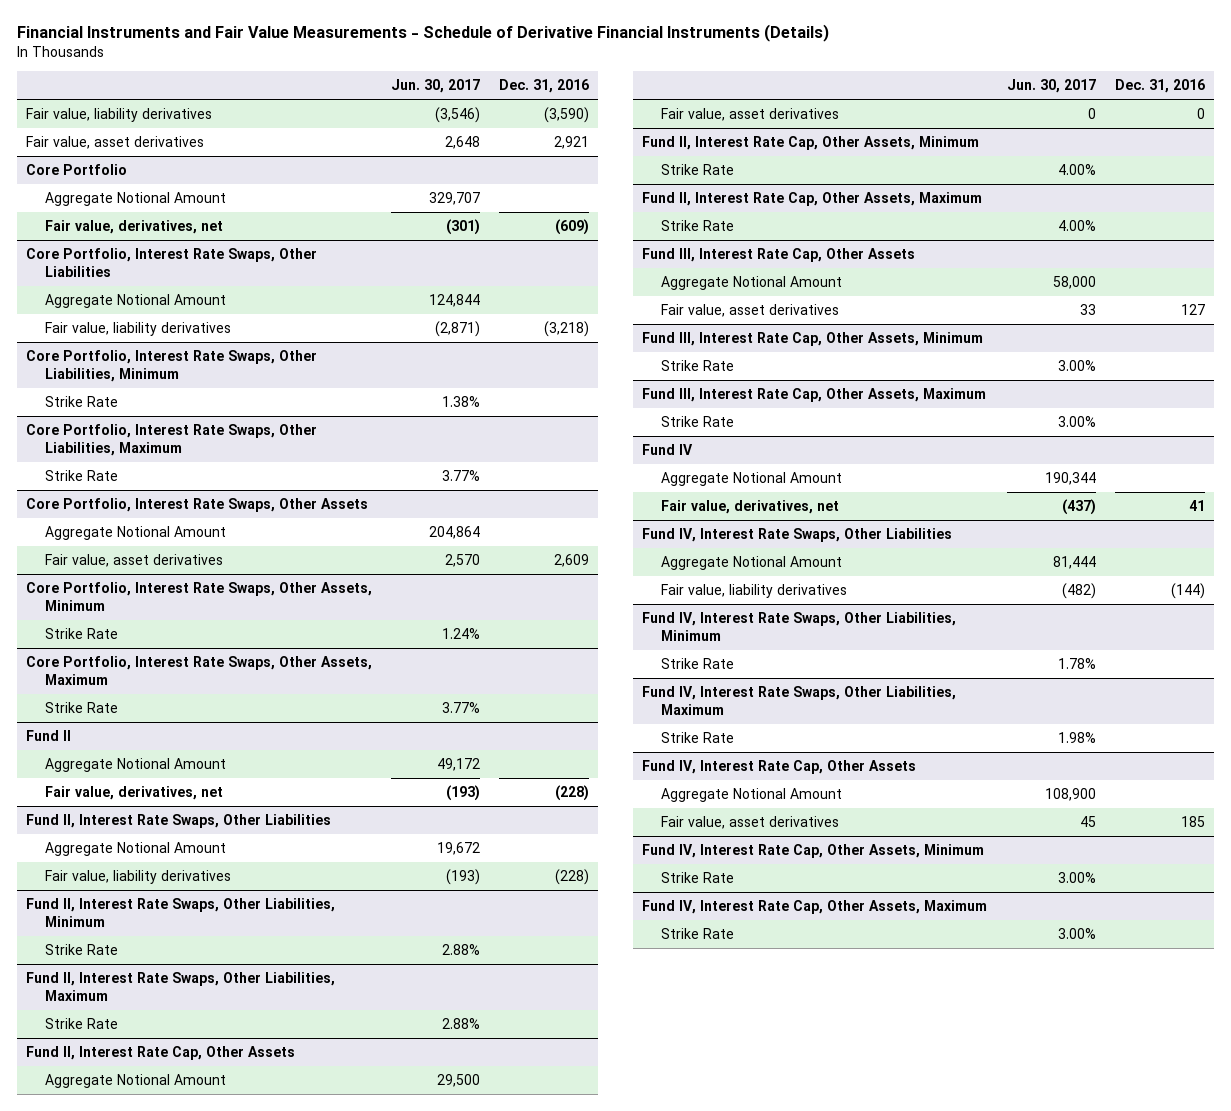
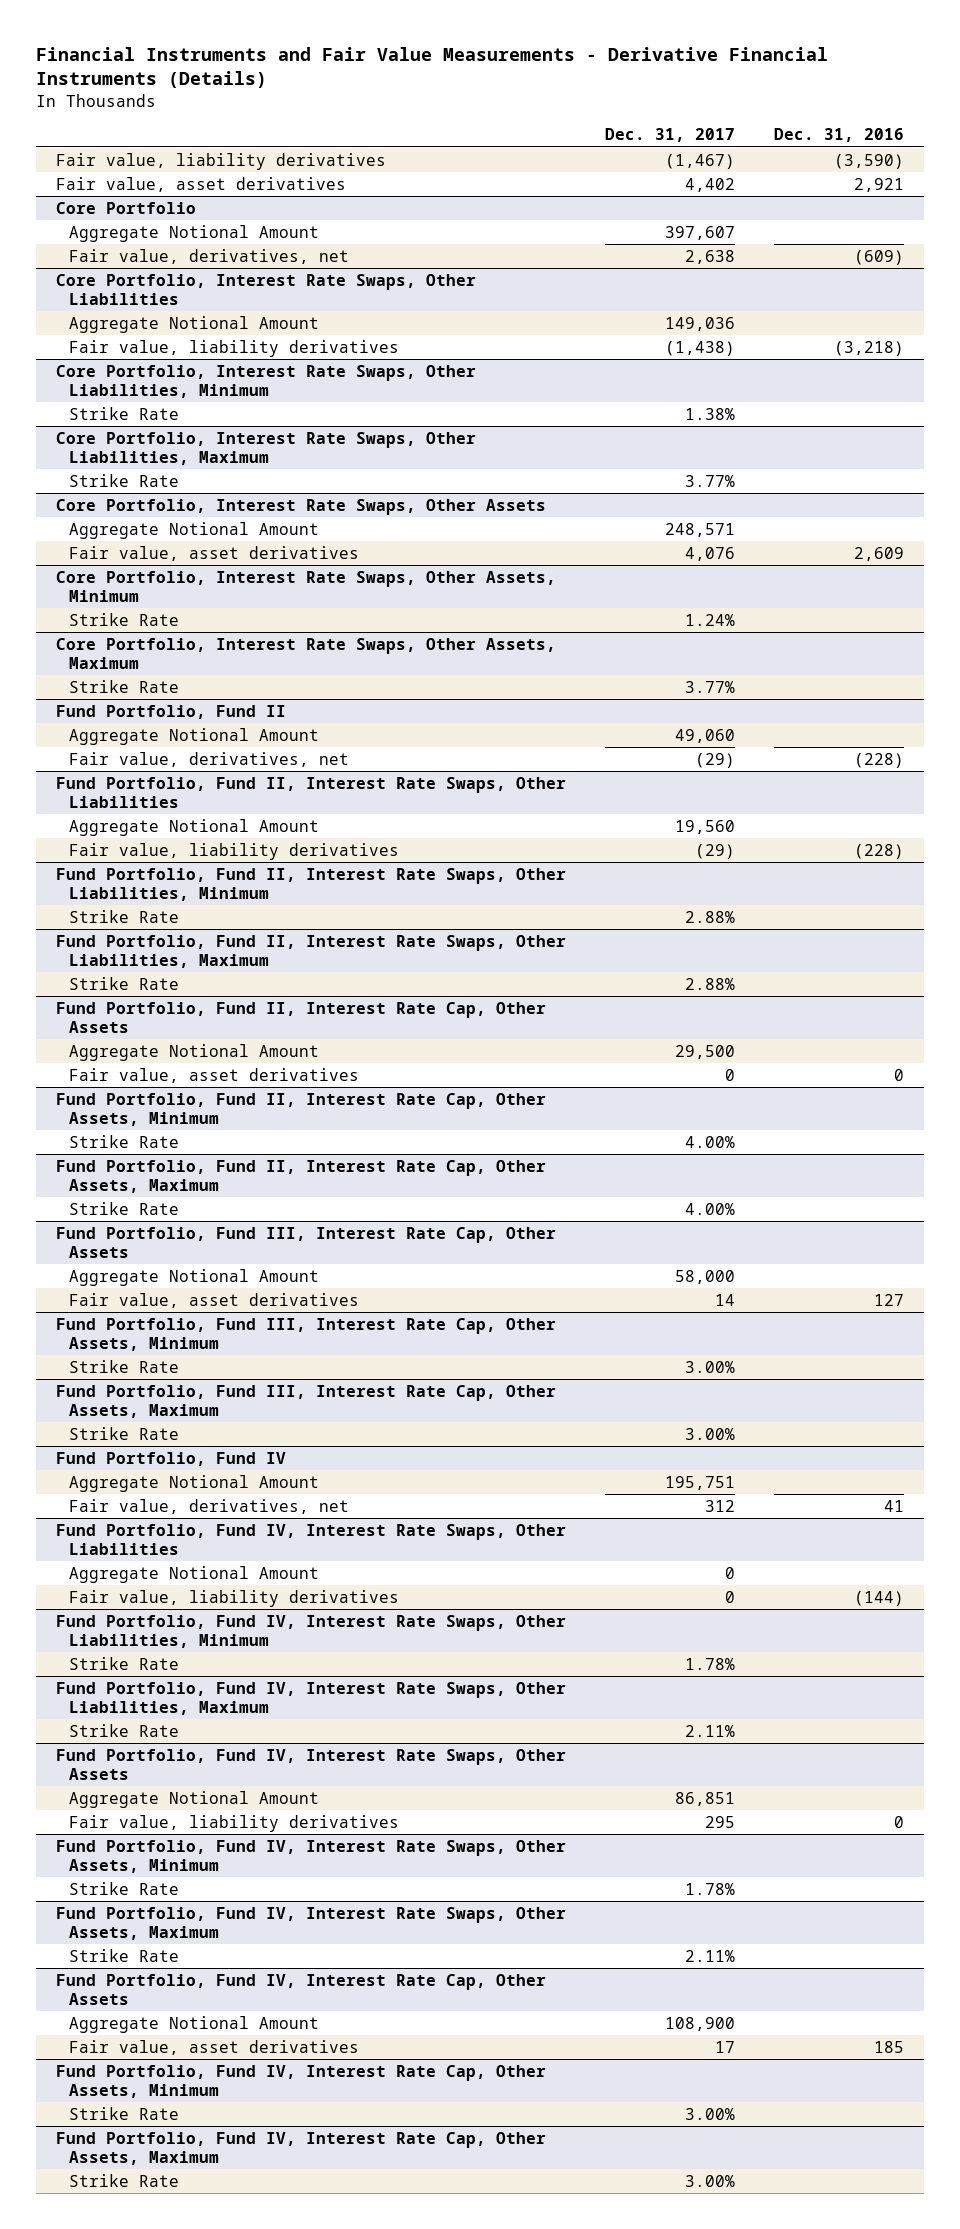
[16,24,829,43] Financial Instruments and Fair Value Measurements - Schedule of Derivative Financial Instruments (Details) -> [36,46,829,89] Financial Instruments and Fair Value Measurements - Derivative Financial Instruments (Details)
[390,79,480,94] Jun. 30, 2017 -> none
none -> [604,128,735,143] Dec. 31, 2017
[26,730,72,742] Fund II -> [55,704,286,719] Fund Portfolio, Fund II
[26,814,332,829] Fund II, Interest Rate Swaps, Other Liabilities -> [55,776,566,808] Fund Portfolio, Fund II, Interest Rate Swaps, Other Liabilities
[26,898,336,927] Fund II, Interest Rate Swaps, Other Liabilities, Minimum -> [55,867,566,901] Fund Portfolio, Fund II, Interest Rate Swaps, Other Liabilities, Minimum
[26,972,336,1001] Fund II, Interest Rate Swaps, Other Liabilities, Maximum -> [55,934,566,968] Fund Portfolio, Fund II, Interest Rate Swaps, Other Liabilities, Maximum
[26,1046,296,1061] Fund II, Interest Rate Cap, Other Assets -> [55,1001,546,1033] Fund Portfolio, Fund II, Interest Rate Cap, Other Assets
[642,136,980,151] Fund II, Interest Rate Cap, Other Assets, Minimum -> [55,1092,546,1126] Fund Portfolio, Fund II, Interest Rate Cap, Other Assets, Minimum
[642,192,983,207] Fund II, Interest Rate Cap, Other Assets, Maximum -> [55,1159,546,1193] Fund Portfolio, Fund II, Interest Rate Cap, Other Assets, Maximum
[642,248,916,263] Fund III, Interest Rate Cap, Other Assets -> [55,1226,556,1258] Fund Portfolio, Fund III, Interest Rate Cap, Other Assets
[642,332,984,347] Fund III, Interest Rate Cap, Other Assets, Minimum -> [55,1317,556,1351] Fund Portfolio, Fund III, Interest Rate Cap, Other Assets, Minimum
[642,388,987,403] Fund III, Interest Rate Cap, Other Assets, Maximum -> [55,1384,556,1418] Fund Portfolio, Fund III, Interest Rate Cap, Other Assets, Maximum
[642,444,694,456] Fund IV -> [55,1451,286,1466] Fund Portfolio, Fund IV
[642,528,953,543] Fund IV, Interest Rate Swaps, Other Liabilities -> [55,1523,566,1555] Fund Portfolio, Fund IV, Interest Rate Swaps, Other Liabilities
[642,612,957,641] Fund IV, Interest Rate Swaps, Other Liabilities, Minimum -> [55,1614,566,1648] Fund Portfolio, Fund IV, Interest Rate Swaps, Other Liabilities, Minimum
[642,686,957,715] Fund IV, Interest Rate Swaps, Other Liabilities, Maximum -> [55,1681,566,1715] Fund Portfolio, Fund IV, Interest Rate Swaps, Other Liabilities, Maximum
none -> [55,1748,566,1780] Fund Portfolio, Fund IV, Interest Rate Swaps, Other Assets
none -> [68,1790,319,1808] Aggregate Notional Amount
none -> [68,1814,399,1832] Fair value, liability derivatives
none -> [55,1839,566,1873] Fund Portfolio, Fund IV, Interest Rate Swaps, Other Assets, Minimum
none -> [68,1881,179,1895] Strike Rate
none -> [55,1906,566,1940] Fund Portfolio, Fund IV, Interest Rate Swaps, Other Assets, Maximum
none -> [68,1948,179,1962] Strike Rate
[642,760,917,775] Fund IV, Interest Rate Cap, Other Assets -> [55,1973,546,2005] Fund Portfolio, Fund IV, Interest Rate Cap, Other Assets
[642,844,985,859] Fund IV, Interest Rate Cap, Other Assets, Minimum -> [55,2064,546,2098] Fund Portfolio, Fund IV, Interest Rate Cap, Other Assets, Minimum
[642,900,988,915] Fund IV, Interest Rate Cap, Other Assets, Maximum -> [55,2131,546,2165] Fund Portfolio, Fund IV, Interest Rate Cap, Other Assets, Maximum

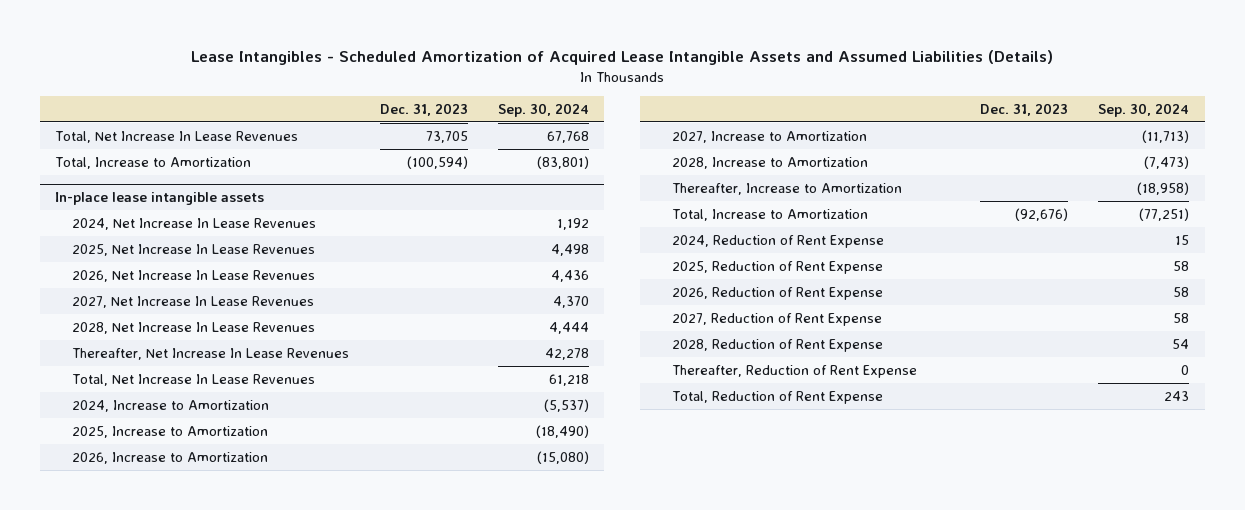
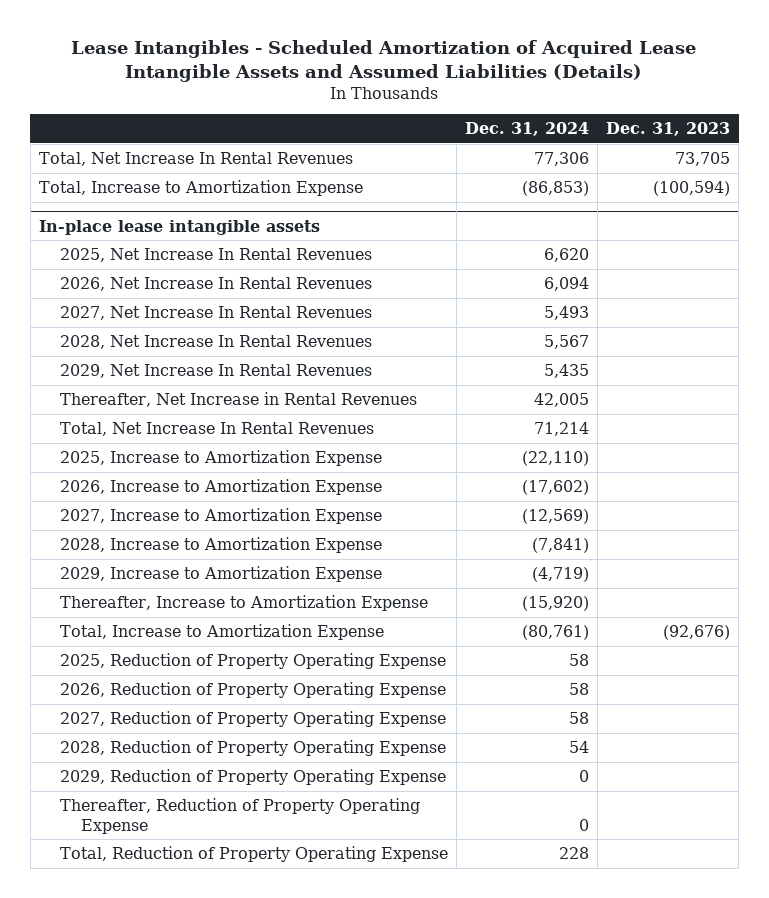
[498,102,590,117] Sep. 30, 2024 -> none
none -> [465,122,590,137] Dec. 31, 2024
[55,130,299,143] Total, Net Increase In Lease Revenues -> [38,151,353,166] Total, Net Increase In Rental Revenues
[55,156,252,169] Total, Increase to Amortization -> [38,179,363,196] Total, Increase to Amortization Expense
[72,217,317,230] 2024, Net Increase In Lease Revenues -> [60,247,373,262] 2025, Net Increase In Rental Revenues
[72,243,316,256] 2025, Net Increase In Lease Revenues -> [60,276,373,291] 2026, Net Increase In Rental Revenues
[72,269,316,282] 2026, Net Increase In Lease Revenues -> [60,305,373,320] 2027, Net Increase In Rental Revenues
[72,295,315,308] 2027, Net Increase In Lease Revenues -> [60,334,373,349] 2028, Net Increase In Rental Revenues
[72,321,316,334] 2028, Net Increase In Lease Revenues -> [60,363,373,378] 2029, Net Increase In Rental Revenues
[72,347,350,360] Thereafter, Net Increase In Lease Revenues -> [60,391,418,407] Thereafter, Net Increase in Rental Revenues
[72,373,316,386] Total, Net Increase In Lease Revenues -> [60,421,375,436] Total, Net Increase In Rental Revenues
[72,399,270,412] 2024, Increase to Amortization -> [60,449,383,466] 2025, Increase to Amortization Expense
[72,425,269,438] 2025, Increase to Amortization -> [60,478,383,495] 2026, Increase to Amortization Expense
[72,451,269,464] 2026, Increase to Amortization -> [60,507,383,524] 2027, Increase to Amortization Expense
[672,130,868,143] 2027, Increase to Amortization -> [60,536,383,553] 2028, Increase to Amortization Expense
[672,156,869,169] 2028, Increase to Amortization -> [60,565,383,582] 2029, Increase to Amortization Expense
[672,182,903,195] Thereafter, Increase to Amortization -> [60,594,429,611] Thereafter, Increase to Amortization Expense
[672,208,869,221] Total, Increase to Amortization -> [60,623,385,640] Total, Increase to Amortization Expense
[672,234,885,248] 2024, Reduction of Rent Expense -> [60,652,447,669] 2025, Reduction of Property Operating Expense
[672,260,884,274] 2025, Reduction of Rent Expense -> [60,681,447,698] 2026, Reduction of Property Operating Expense
[672,286,884,300] 2026, Reduction of Rent Expense -> [60,710,447,727] 2027, Reduction of Property Operating Expense
[672,312,883,326] 2027, Reduction of Rent Expense -> [60,739,447,756] 2028, Reduction of Property Operating Expense
[672,338,884,352] 2028, Reduction of Rent Expense -> [60,768,447,785] 2029, Reduction of Property Operating Expense
[672,364,918,378] Thereafter, Reduction of Rent Expense -> [60,797,421,834] Thereafter, Reduction of Property Operating Expense
[672,390,884,404] Total, Reduction of Rent Expense -> [60,845,449,862] Total, Reduction of Property Operating Expense

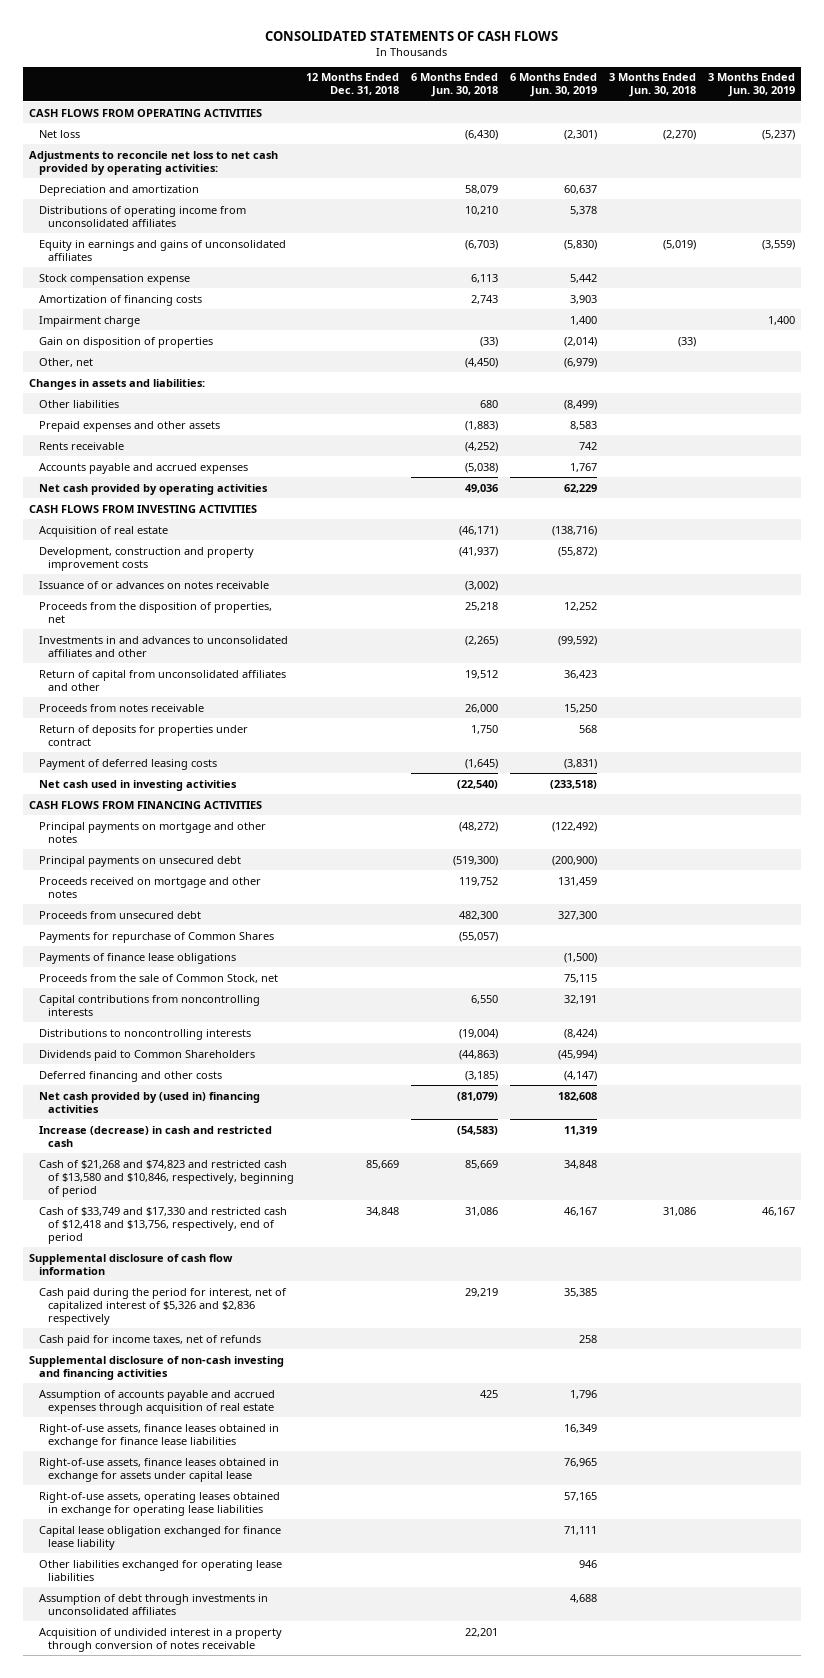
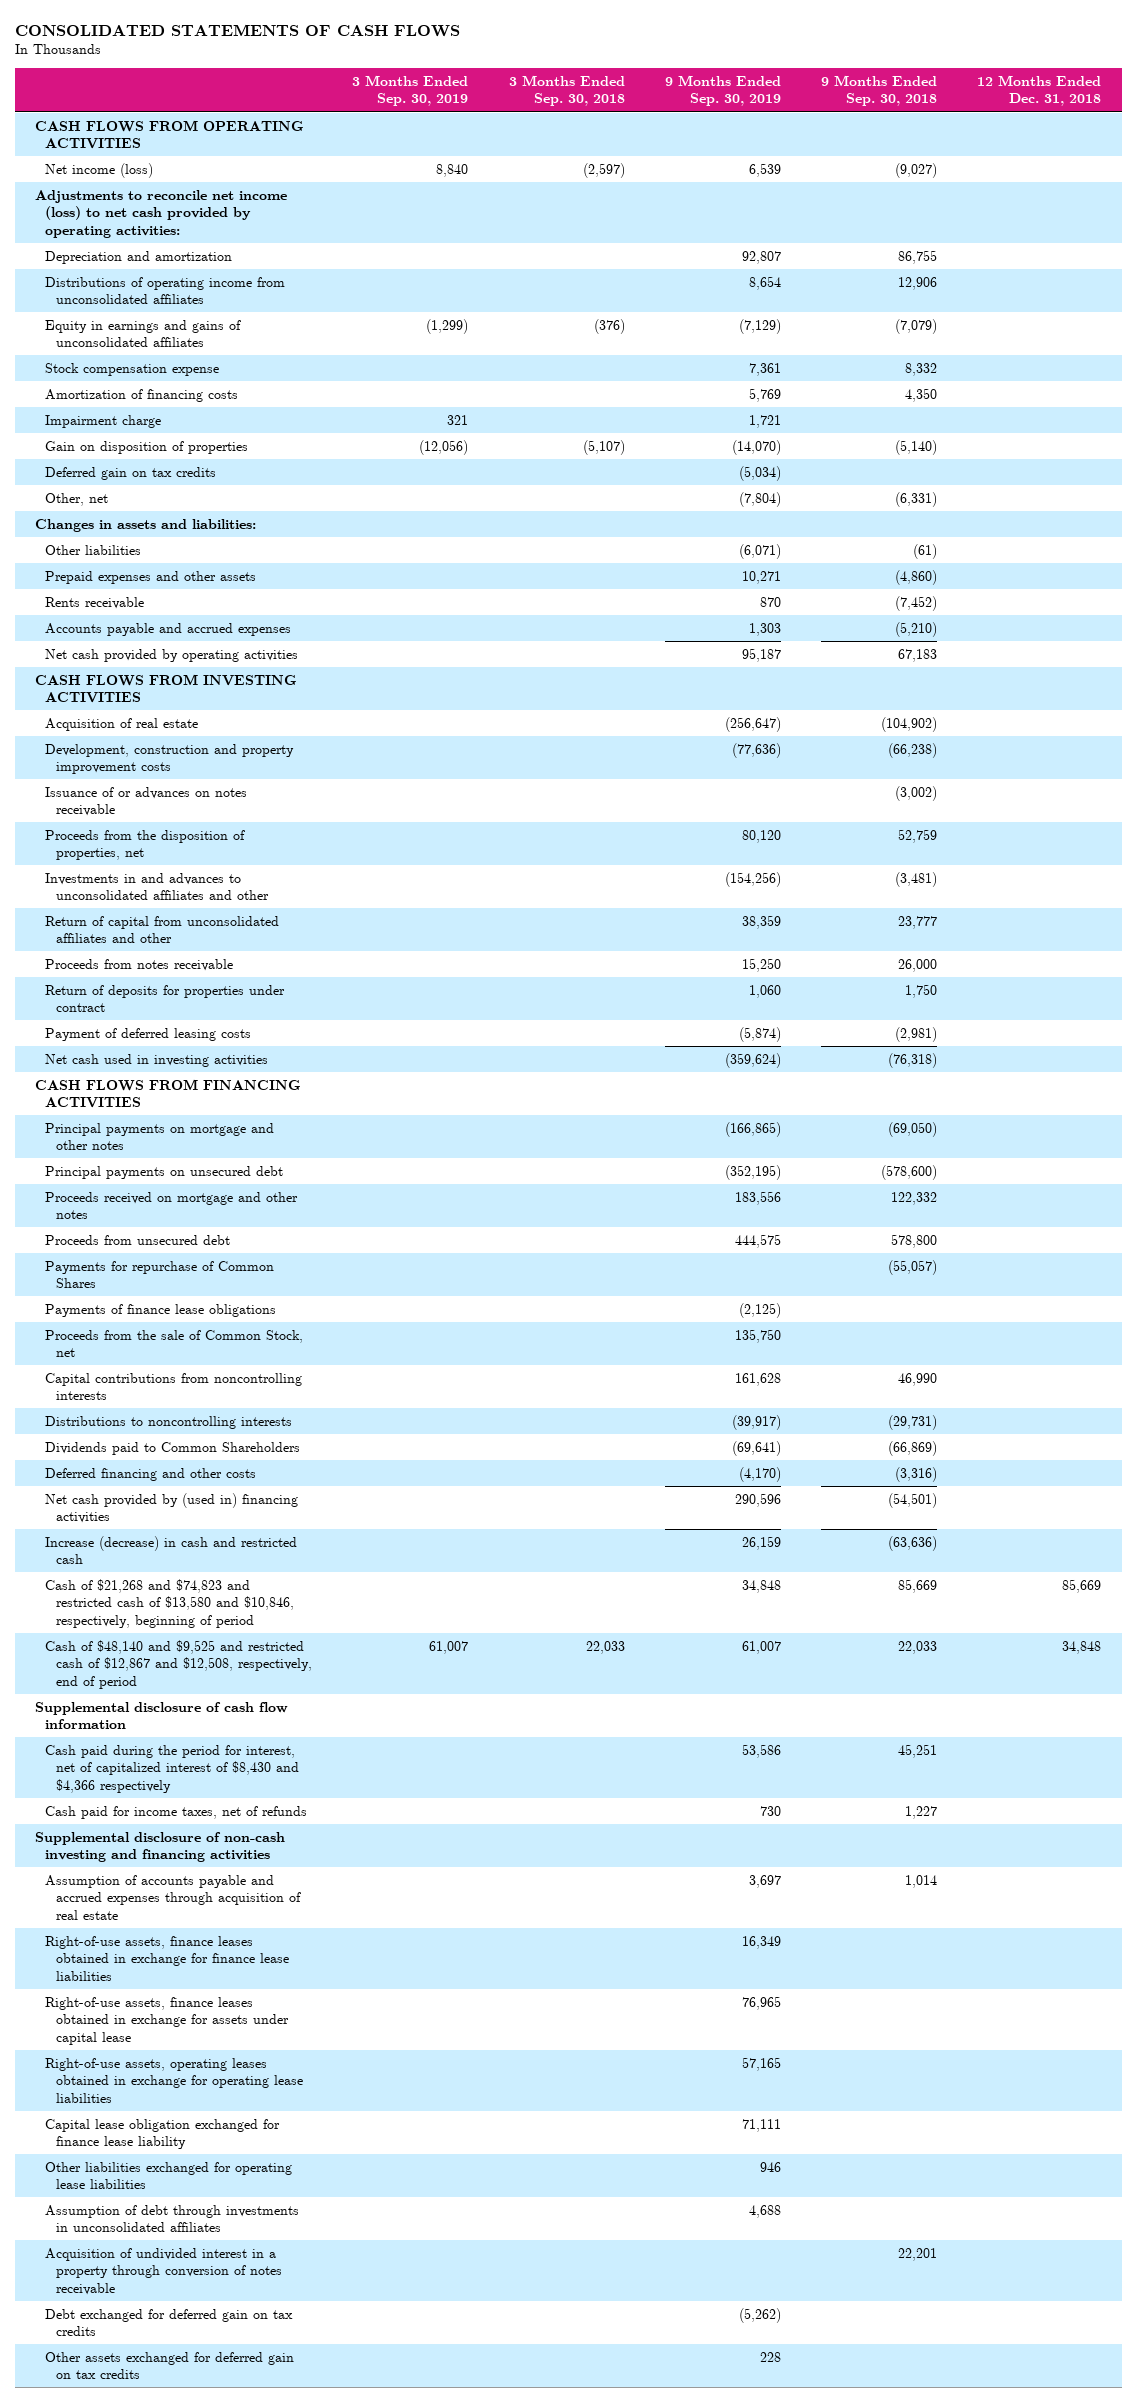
[411,73,499,98] 6 Months Ended Jun. 30, 2018 -> none
[510,73,598,98] 6 Months Ended Jun. 30, 2019 -> none
[609,73,697,98] 3 Months Ended Jun. 30, 2018 -> none
[707,73,795,98] 3 Months Ended Jun. 30, 2019 -> none
none -> [352,74,469,107] 3 Months Ended Sep. 30, 2019
none -> [508,74,625,107] 3 Months Ended Sep. 30, 2018
none -> [664,74,781,107] 9 Months Ended Sep. 30, 2019
none -> [821,74,938,107] 9 Months Ended Sep. 30, 2018
[38,129,80,138] Net loss -> [45,162,154,178] Net income (loss)
[29,150,279,175] Adjustments to reconcile net loss to net cash provided by operating activities: -> [34,189,287,238] Adjustments to reconcile net income (loss) to net cash provided by operating activities:
none -> [45,466,217,480] Deferred gain on tax credits
[38,1206,287,1244] Cash of $33,749 and $17,330 and restricted cash of $12,418 and $13,756, respectively, end of period -> [45,1639,312,1689] Cash of $48,140 and $9,525 and restricted cash of $12,867 and $12,508, respectively, end of period
[38,1287,287,1325] Cash paid during the period for interest, net of capitalized interest of $5,326 and $2,836 respectively -> [45,1744,299,1793] Cash paid during the period for interest, net of capitalized interest of $8,430 and $4,366 respectively
none -> [45,2308,294,2337] Debt exchanged for deferred gain on tax credits
none -> [45,2351,295,2380] Other assets exchanged for deferred gain on tax credits

